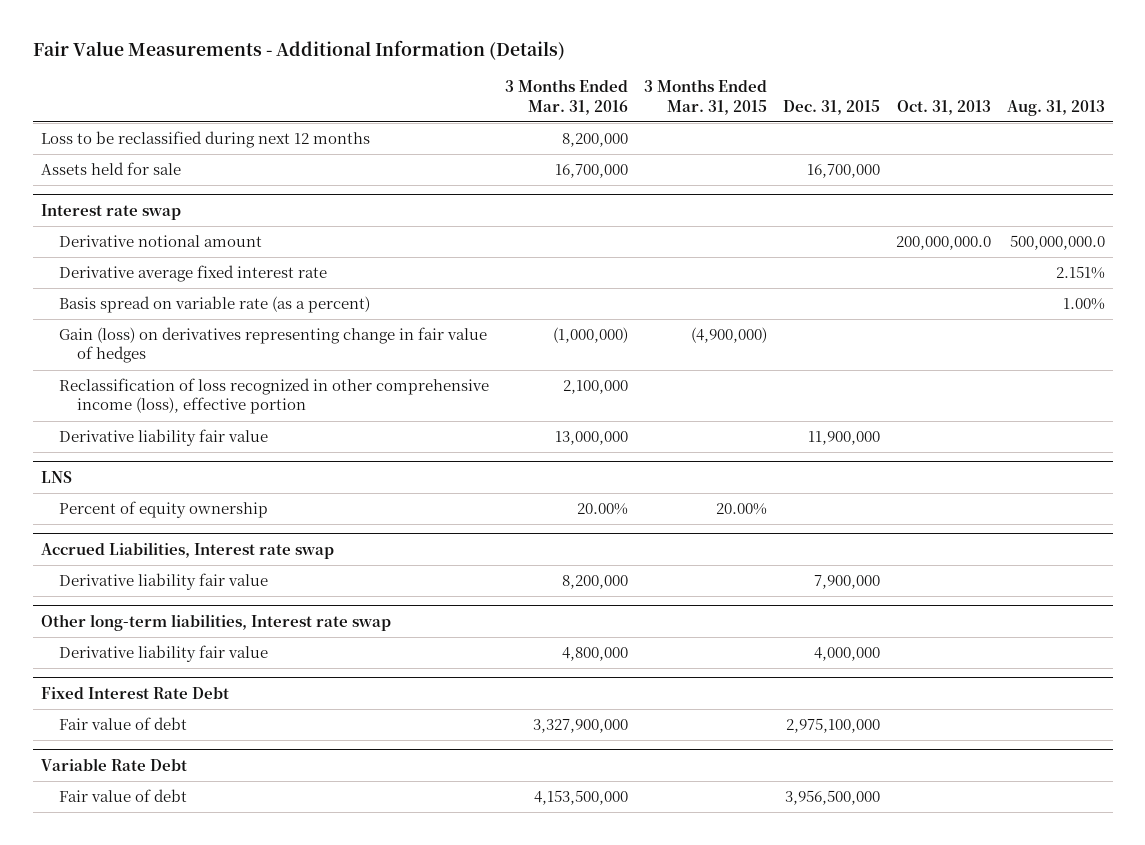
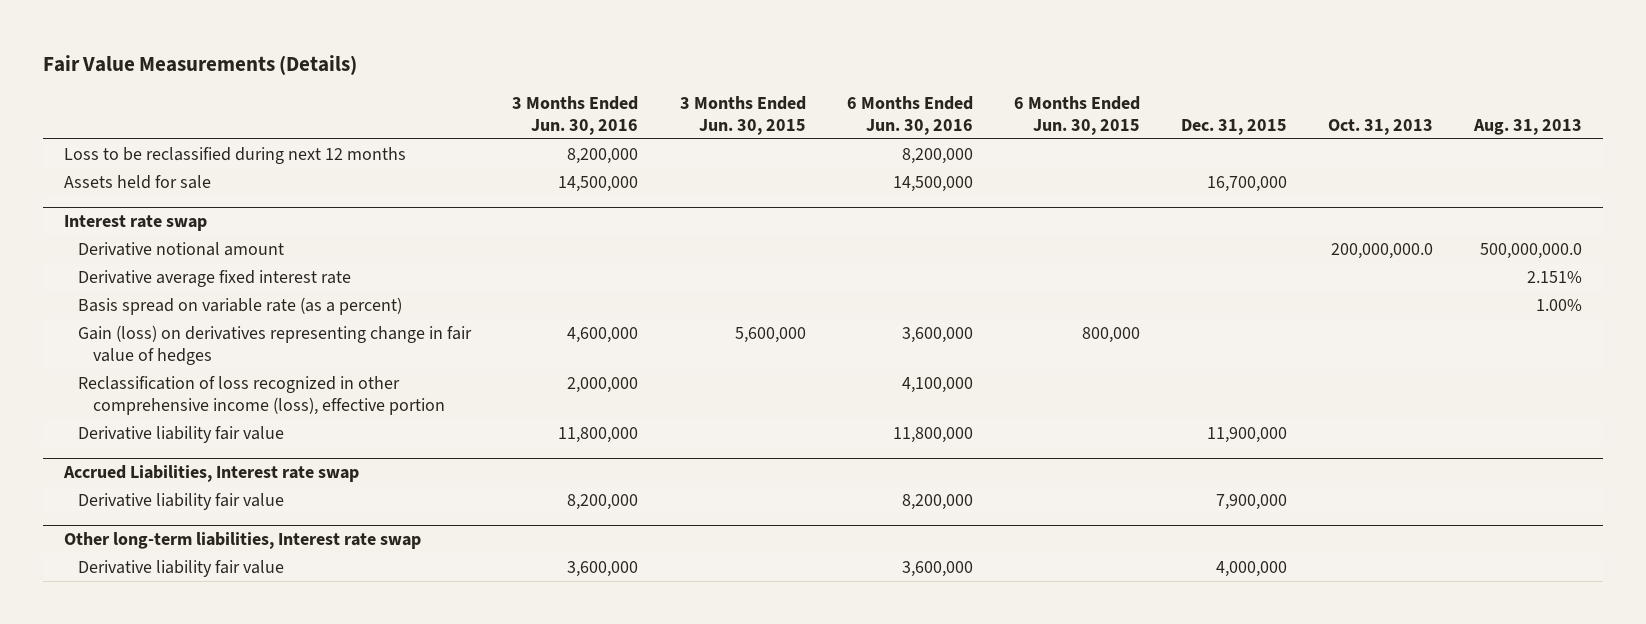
[32,40,565,61] Fair Value Measurements - Additional Information (Details) -> [43,55,358,76] Fair Value Measurements (Details)
[504,79,628,115] 3 Months Ended Mar. 31, 2016 -> none
[643,79,767,115] 3 Months Ended Mar. 31, 2015 -> none
none -> [512,96,639,136] 3 Months Ended Jun. 30, 2016
none -> [679,96,806,136] 3 Months Ended Jun. 30, 2015
none -> [846,96,973,136] 6 Months Ended Jun. 30, 2016
none -> [1013,96,1140,136] 6 Months Ended Jun. 30, 2015
[40,470,72,483] LNS -> none
[58,501,268,519] Percent of equity ownership -> none
[40,686,229,699] Fixed Interest Rate Debt -> none
[58,717,187,731] Fair value of debt -> none
[40,757,187,771] Variable Rate Debt -> none
[58,789,187,803] Fair value of debt -> none

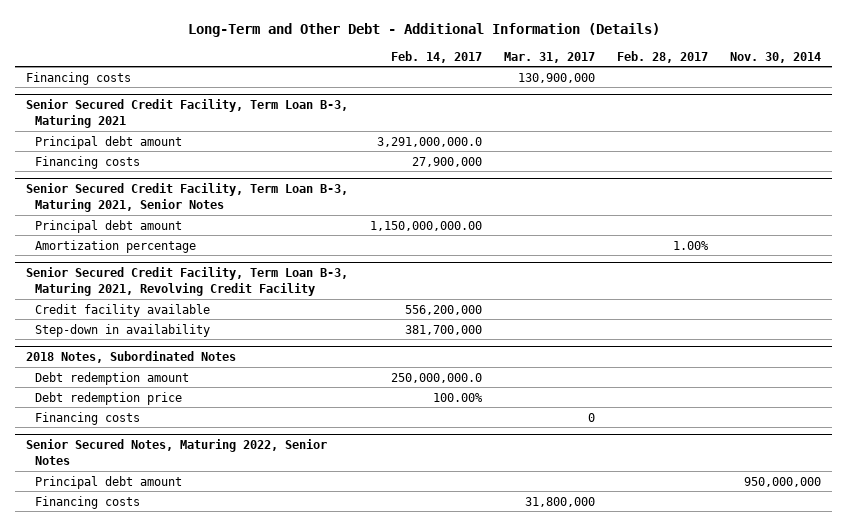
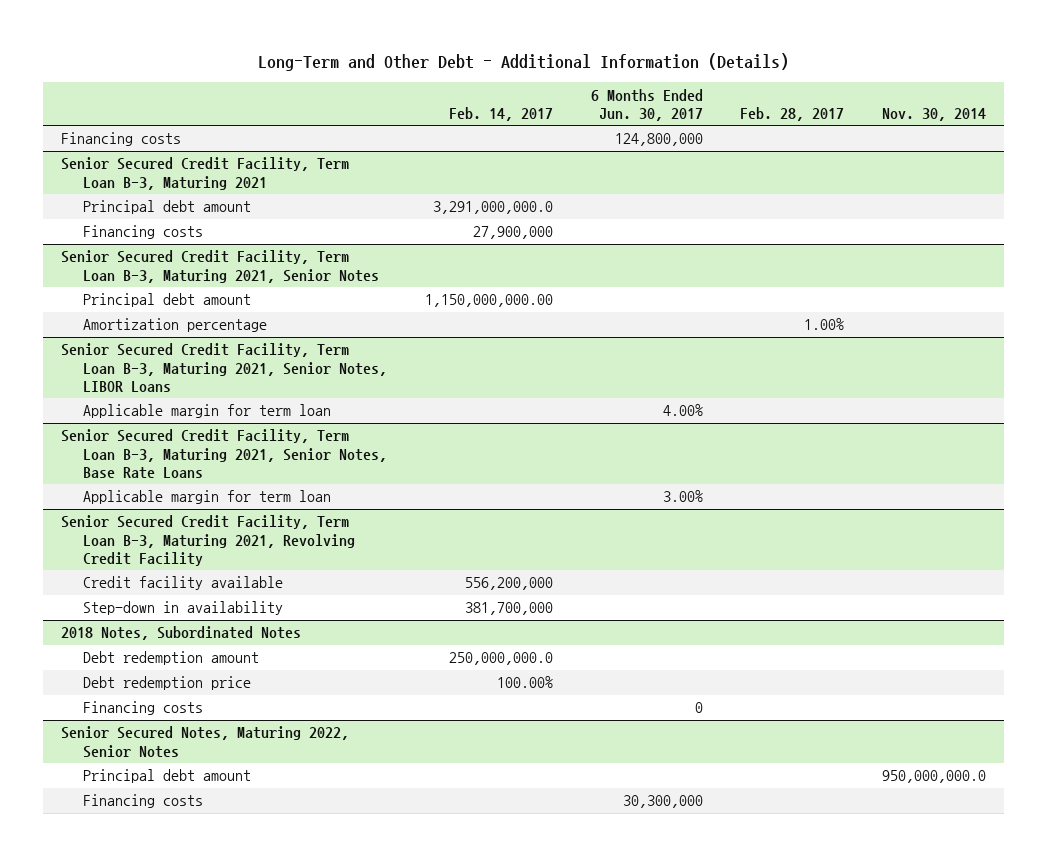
[504,51,596,63] Mar. 31, 2017 -> none
none -> [590,88,703,121] 6 Months Ended Jun. 30, 2017
none -> [61,343,388,392] Senior Secured Credit Facility, Term Loan B-3, Maturing 2021, Senior Notes, LIBOR Loans
none -> [83,404,332,419] Applicable margin for term loan
none -> [61,429,388,479] Senior Secured Credit Facility, Term Loan B-3, Maturing 2021, Senior Notes, Base Rate Loans
none -> [83,490,332,505] Applicable margin for term loan
[744,476,822,487] 950,000,000 -> [881,770,986,784] 950,000,000.0

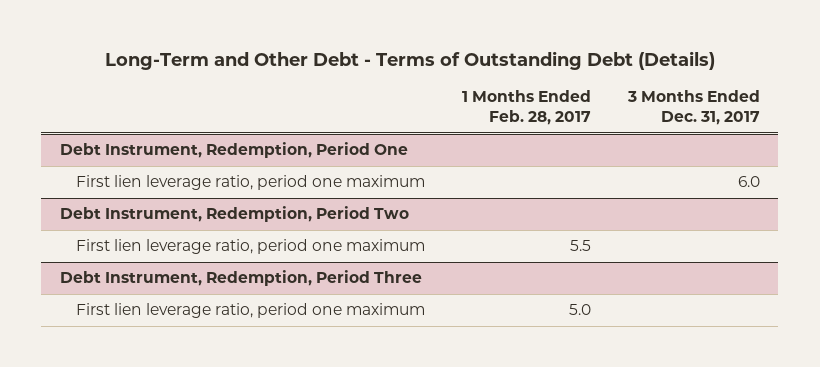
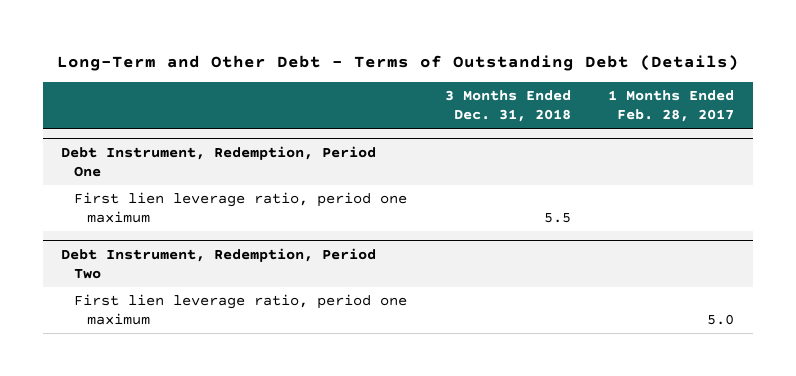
[626,90,760,126] 3 Months Ended Dec. 31, 2017 -> none
none -> [444,90,571,123] 3 Months Ended Dec. 31, 2018
[59,270,422,287] Debt Instrument, Redemption, Period Three -> none
[75,303,425,319] First lien leverage ratio, period one maximum -> none
[569,240,591,252] 5.5 -> [707,314,735,326] 5.0

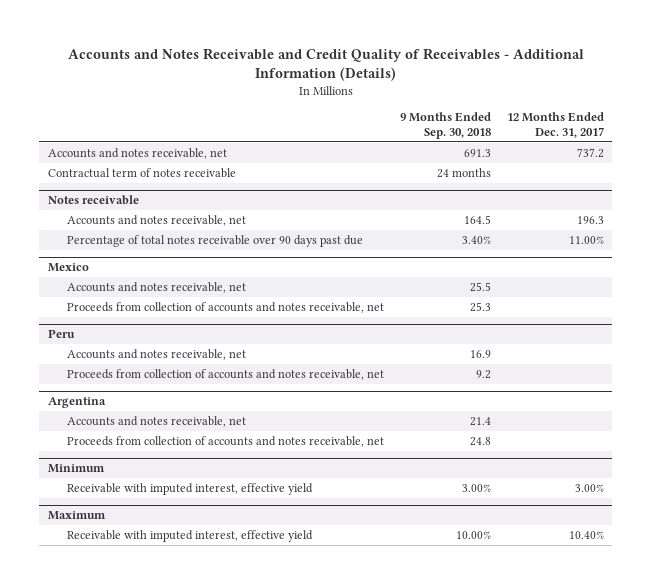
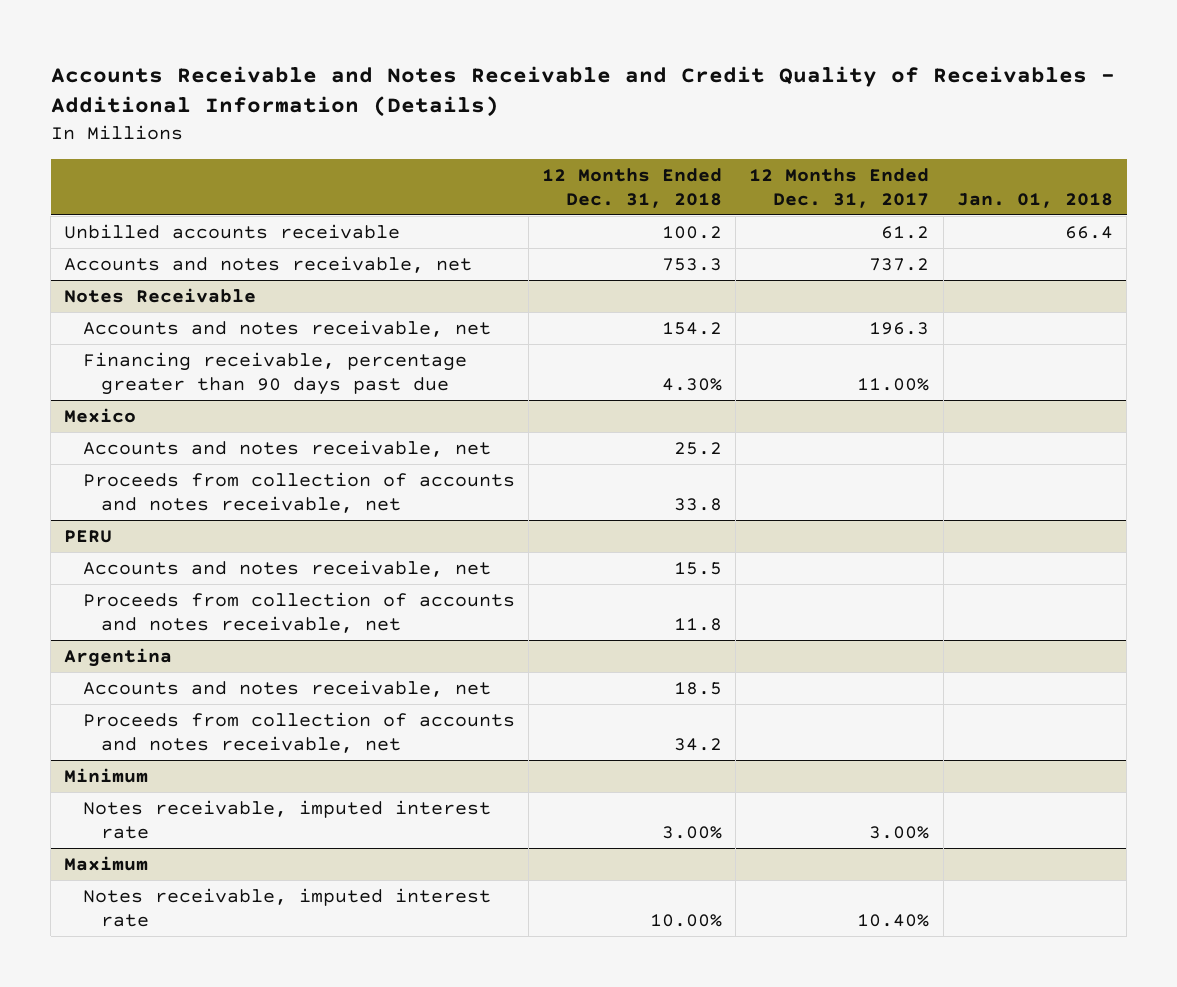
[67,47,584,82] Accounts and Notes Receivable and Credit Quality of Receivables - Additional Information (Details) -> [50,65,1115,118] Accounts Receivable and Notes Receivable and Credit Quality of Receivables - Additional Information (Details)
[399,112,491,140] 9 Months Ended Sep. 30, 2018 -> none
none -> [542,168,723,208] 12 Months Ended Dec. 31, 2018
none -> [956,192,1113,208] Jan. 01, 2018
none -> [64,224,401,240] Unbilled accounts receivable
[47,167,236,178] Contractual term of notes receivable -> none
[47,195,139,206] Notes receivable -> [64,288,257,304] Notes Receivable
[66,234,363,247] Percentage of total notes receivable over 90 days past due -> [82,352,467,395] Financing receivable, percentage greater than 90 days past due
[47,329,75,339] Peru -> [64,530,113,544] PERU
[66,482,313,495] Receivable with imputed interest, effective yield -> [82,800,491,839] Notes receivable, imputed interest rate
[66,529,313,542] Receivable with imputed interest, effective yield -> [82,888,491,927] Notes receivable, imputed interest rate

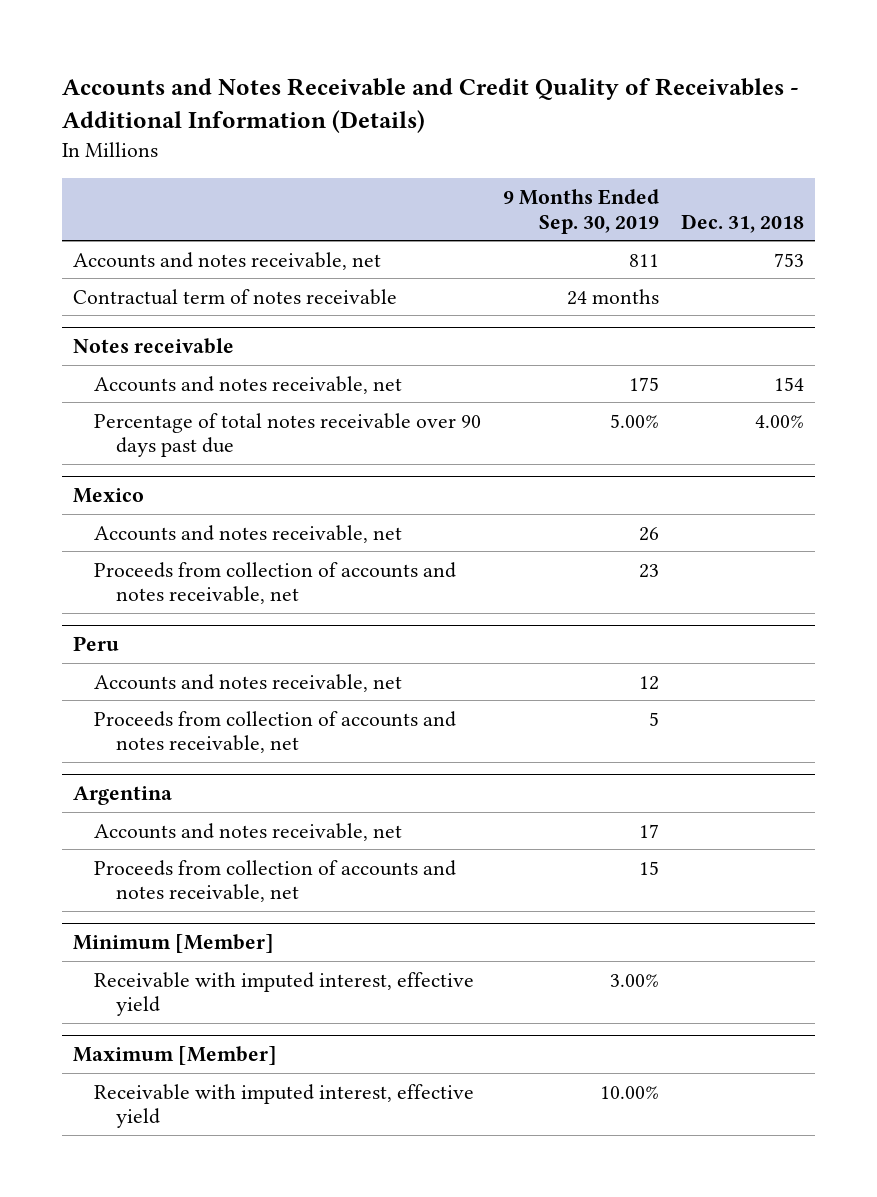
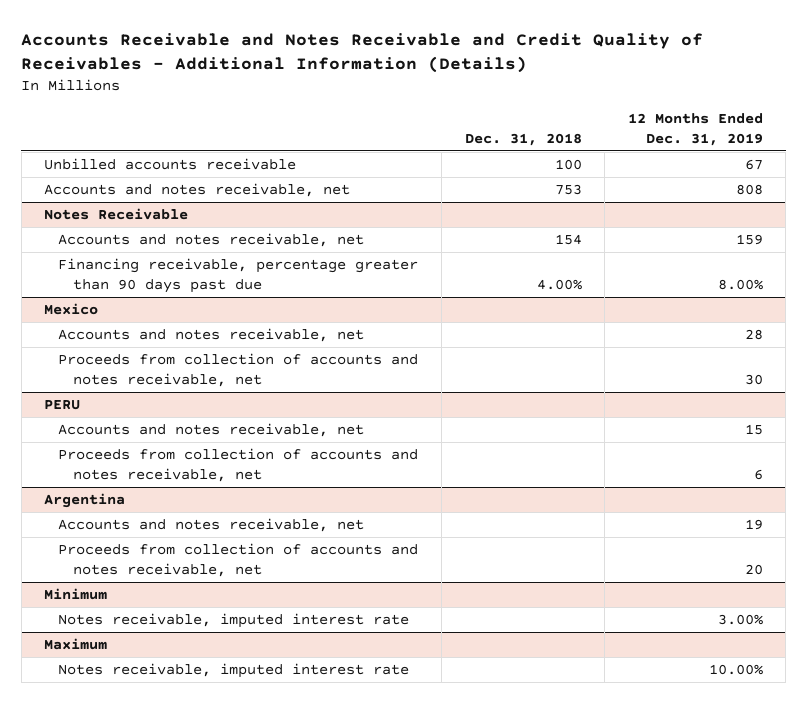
[62,78,800,134] Accounts and Notes Receivable and Credit Quality of Receivables - Additional Information (Details) -> [21,33,704,74] Accounts Receivable and Notes Receivable and Credit Quality of Receivables - Additional Information (Details)
[503,188,660,234] 9 Months Ended Sep. 30, 2019 -> none
none -> [627,113,763,146] 12 Months Ended Dec. 31, 2019
none -> [44,158,297,171] Unbilled accounts receivable
[72,288,397,305] Contractual term of notes receivable -> none
[72,337,234,354] Notes receivable -> [44,208,189,221] Notes Receivable
[94,412,482,458] Percentage of total notes receivable over 90 days past due -> [58,258,419,293] Financing receivable, percentage greater than 90 days past due
[72,635,119,651] Peru -> [44,400,81,411] PERU
[72,933,274,953] Minimum [Member] -> [44,588,108,601] Minimum
[94,971,475,1017] Receivable with imputed interest, effective yield -> [58,613,410,629] Notes receivable, imputed interest rate
[72,1045,277,1065] Maximum [Member] -> [44,638,108,651] Maximum
[94,1083,475,1129] Receivable with imputed interest, effective yield -> [58,663,410,679] Notes receivable, imputed interest rate

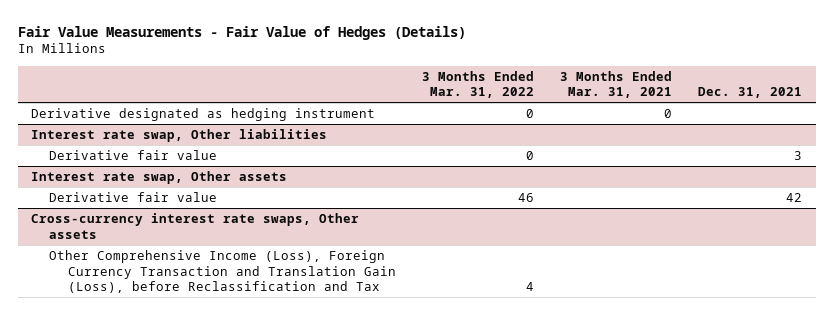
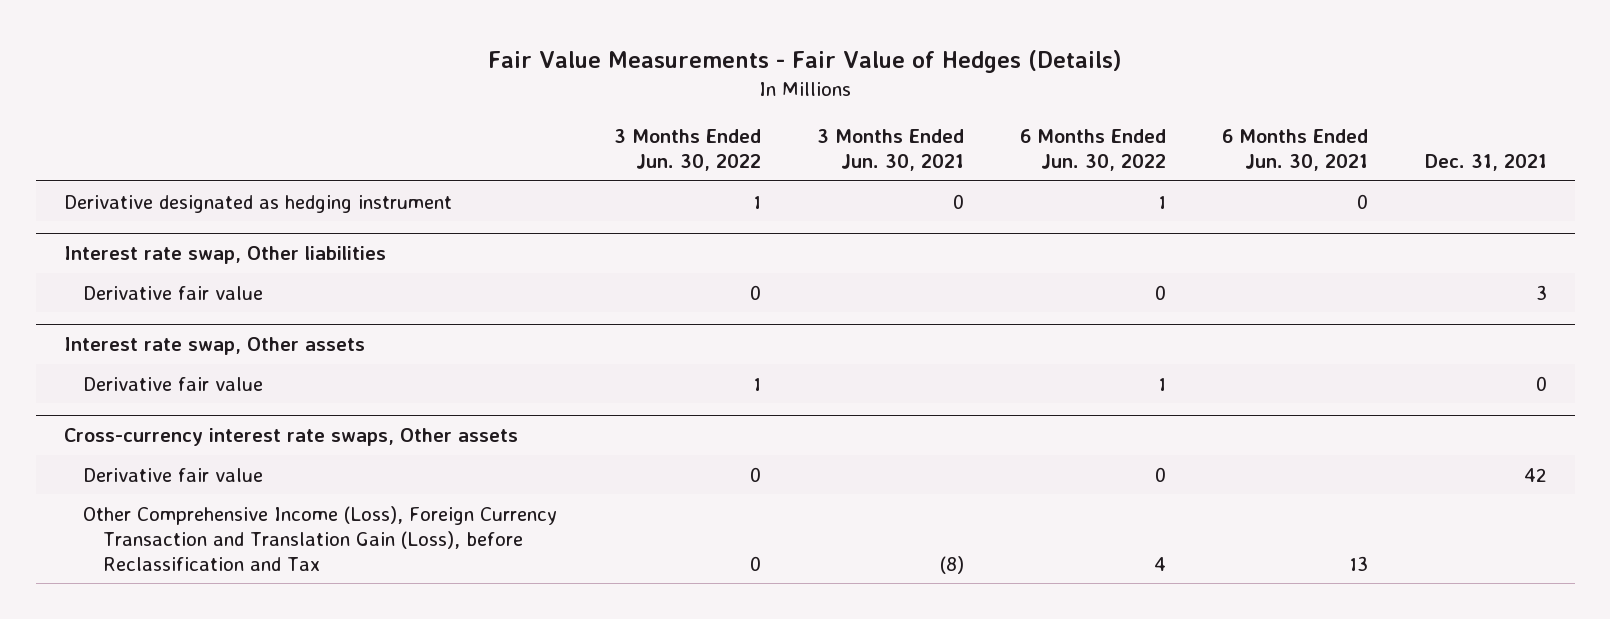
[421,70,534,99] 3 Months Ended Mar. 31, 2022 -> none
[560,70,673,99] 3 Months Ended Mar. 31, 2021 -> none
none -> [613,129,761,172] 3 Months Ended Jun. 30, 2022
none -> [816,129,964,172] 3 Months Ended Jun. 30, 2021
none -> [1020,129,1167,172] 6 Months Ended Jun. 30, 2022
none -> [1222,129,1369,172] 6 Months Ended Jun. 30, 2021
[786,193,803,203] 42 -> [1535,375,1547,391] 0
none -> [83,467,264,482] Derivative fair value

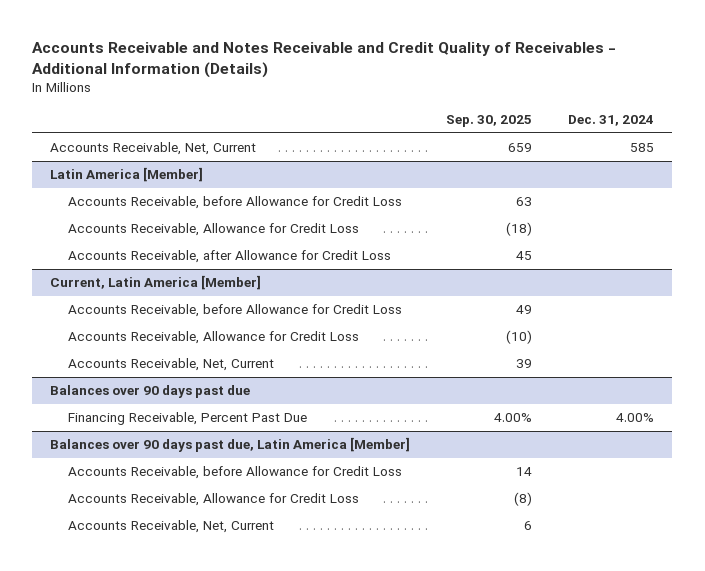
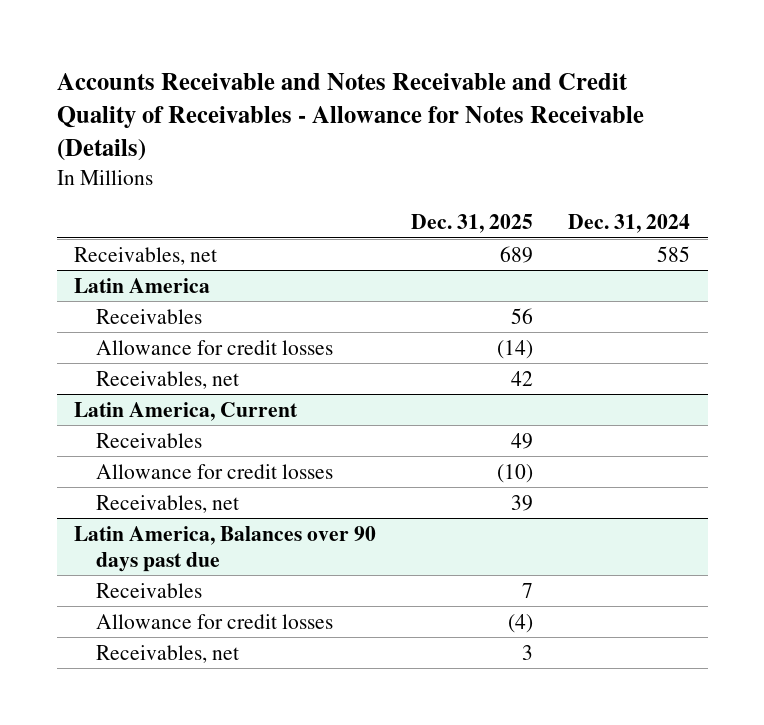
[32,42,617,79] Accounts Receivable and Notes Receivable and Credit Quality of Receivables - Additional Information (Details) -> [56,72,644,162] Accounts Receivable and Notes Receivable and Credit Quality of Receivables - Allowance for Notes Receivable (Details)
[446,114,533,127] Sep. 30, 2025 -> none
none -> [411,214,534,234] Dec. 31, 2025
[67,250,391,264] Accounts Receivable, after Allowance for Credit Loss -> none
[50,385,251,399] Balances over 90 days past due -> none
[67,412,307,426] Financing Receivable, Percent Past Due -> none
[50,142,257,156] Accounts Receivable, Net, Current -> [74,246,218,265] Receivables, net
[50,167,204,183] Latin America [Member] -> [74,277,211,293] Latin America
[67,196,402,210] Accounts Receivable, before Allowance for Credit Loss -> [96,308,203,324] Receivables
[67,223,359,237] Accounts Receivable, Allowance for Credit Loss -> [96,339,334,355] Allowance for credit losses
none -> [96,370,240,389] Receivables, net
[50,275,262,291] Current, Latin America [Member] -> [74,401,299,421] Latin America, Current
[67,304,402,318] Accounts Receivable, before Allowance for Credit Loss -> [96,432,203,448] Receivables
[67,331,359,345] Accounts Receivable, Allowance for Credit Loss -> [96,463,334,479] Allowance for credit losses
[67,358,274,372] Accounts Receivable, Net, Current -> [96,494,240,513] Receivables, net
[50,437,411,453] Balances over 90 days past due, Latin America [Member] -> [74,525,377,572] Latin America, Balances over 90 days past due
[67,466,402,480] Accounts Receivable, before Allowance for Credit Loss -> [96,582,203,598] Receivables
[67,493,359,507] Accounts Receivable, Allowance for Credit Loss -> [96,613,334,629] Allowance for credit losses
[67,520,274,534] Accounts Receivable, Net, Current -> [96,644,240,663] Receivables, net

